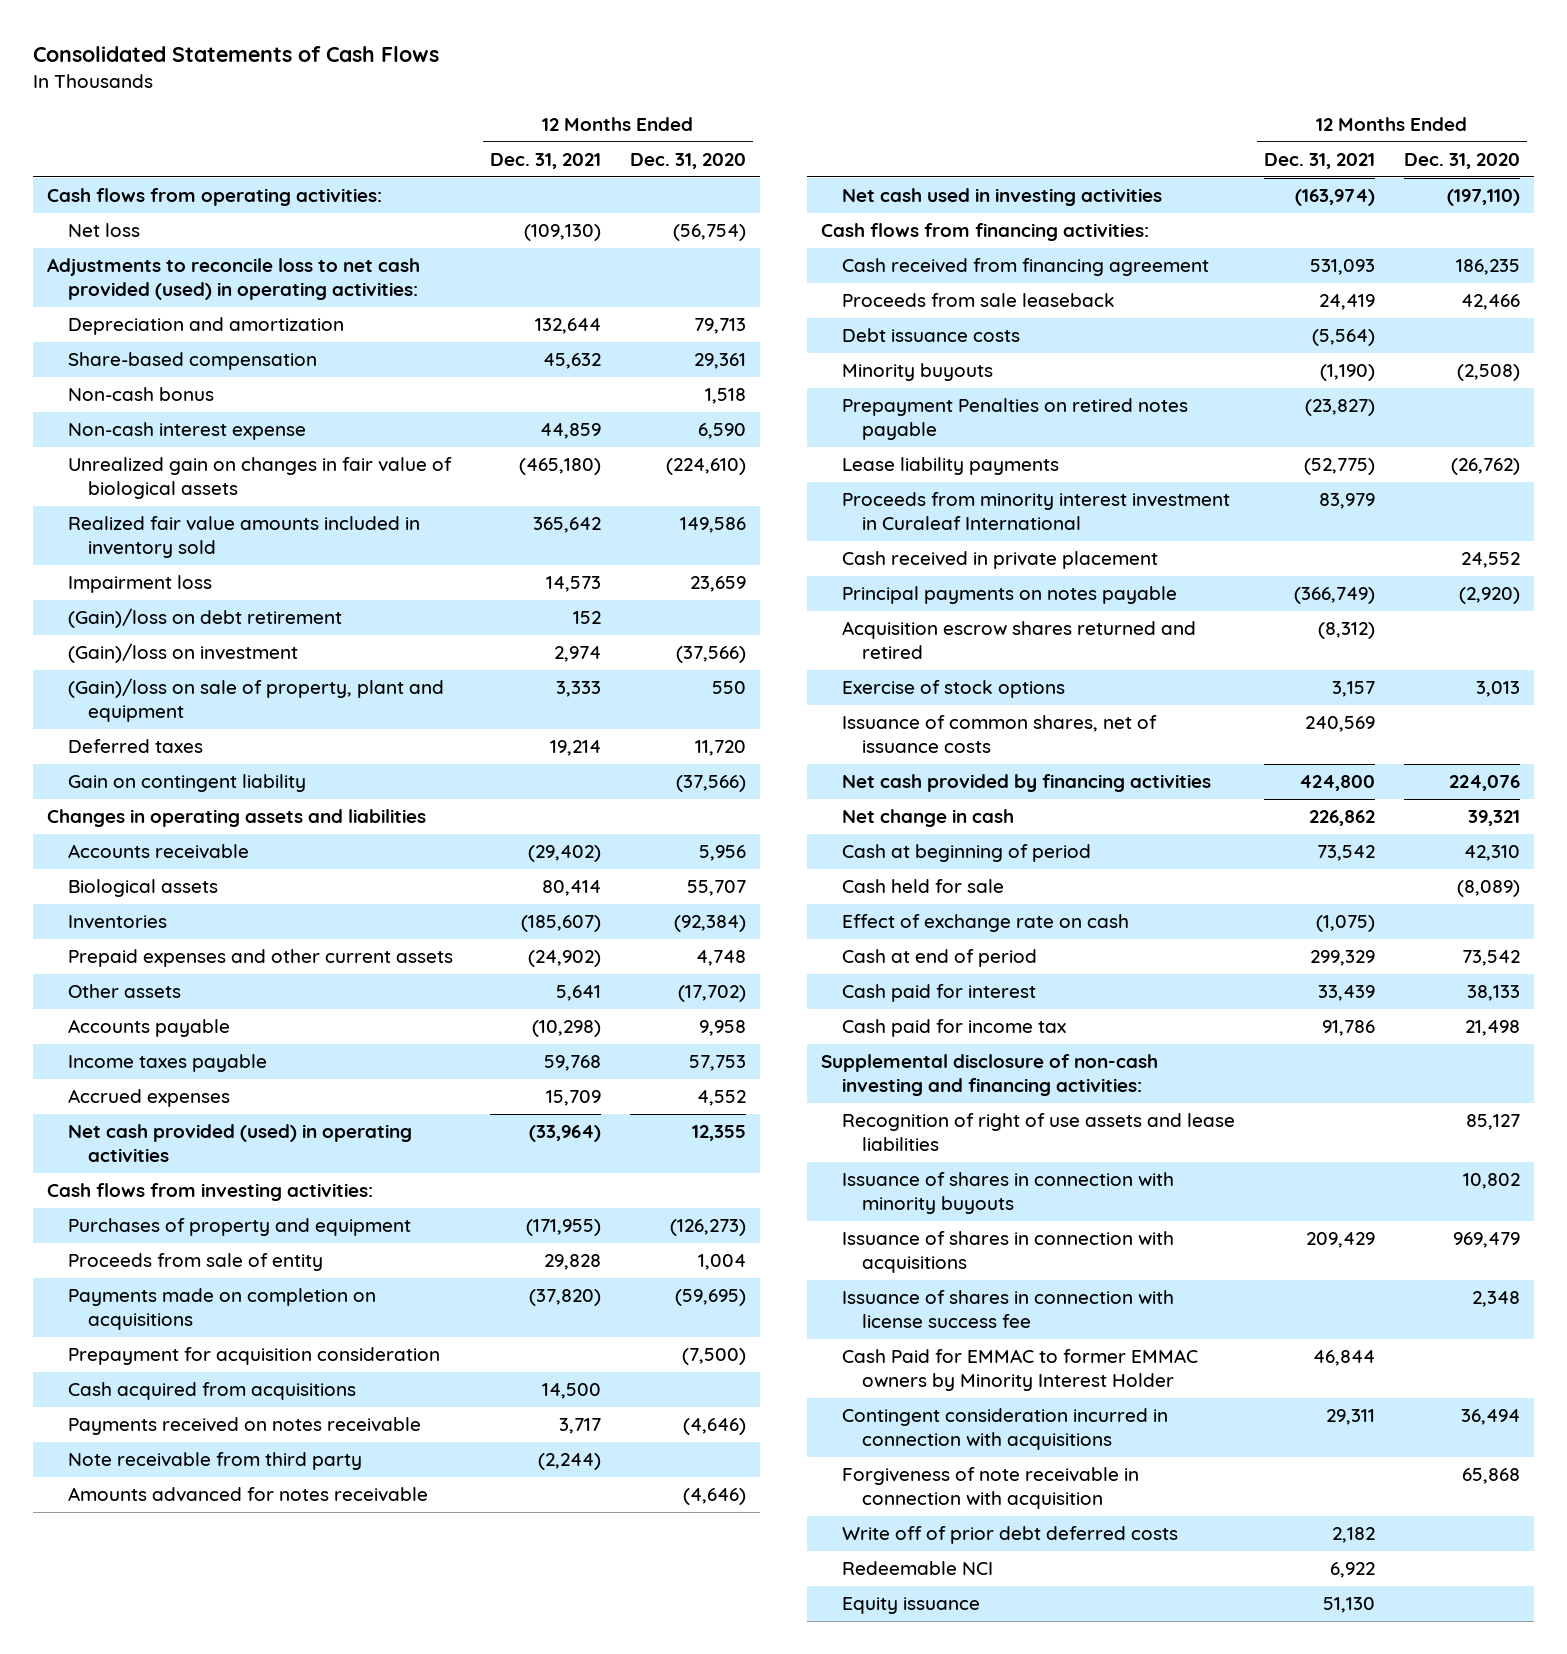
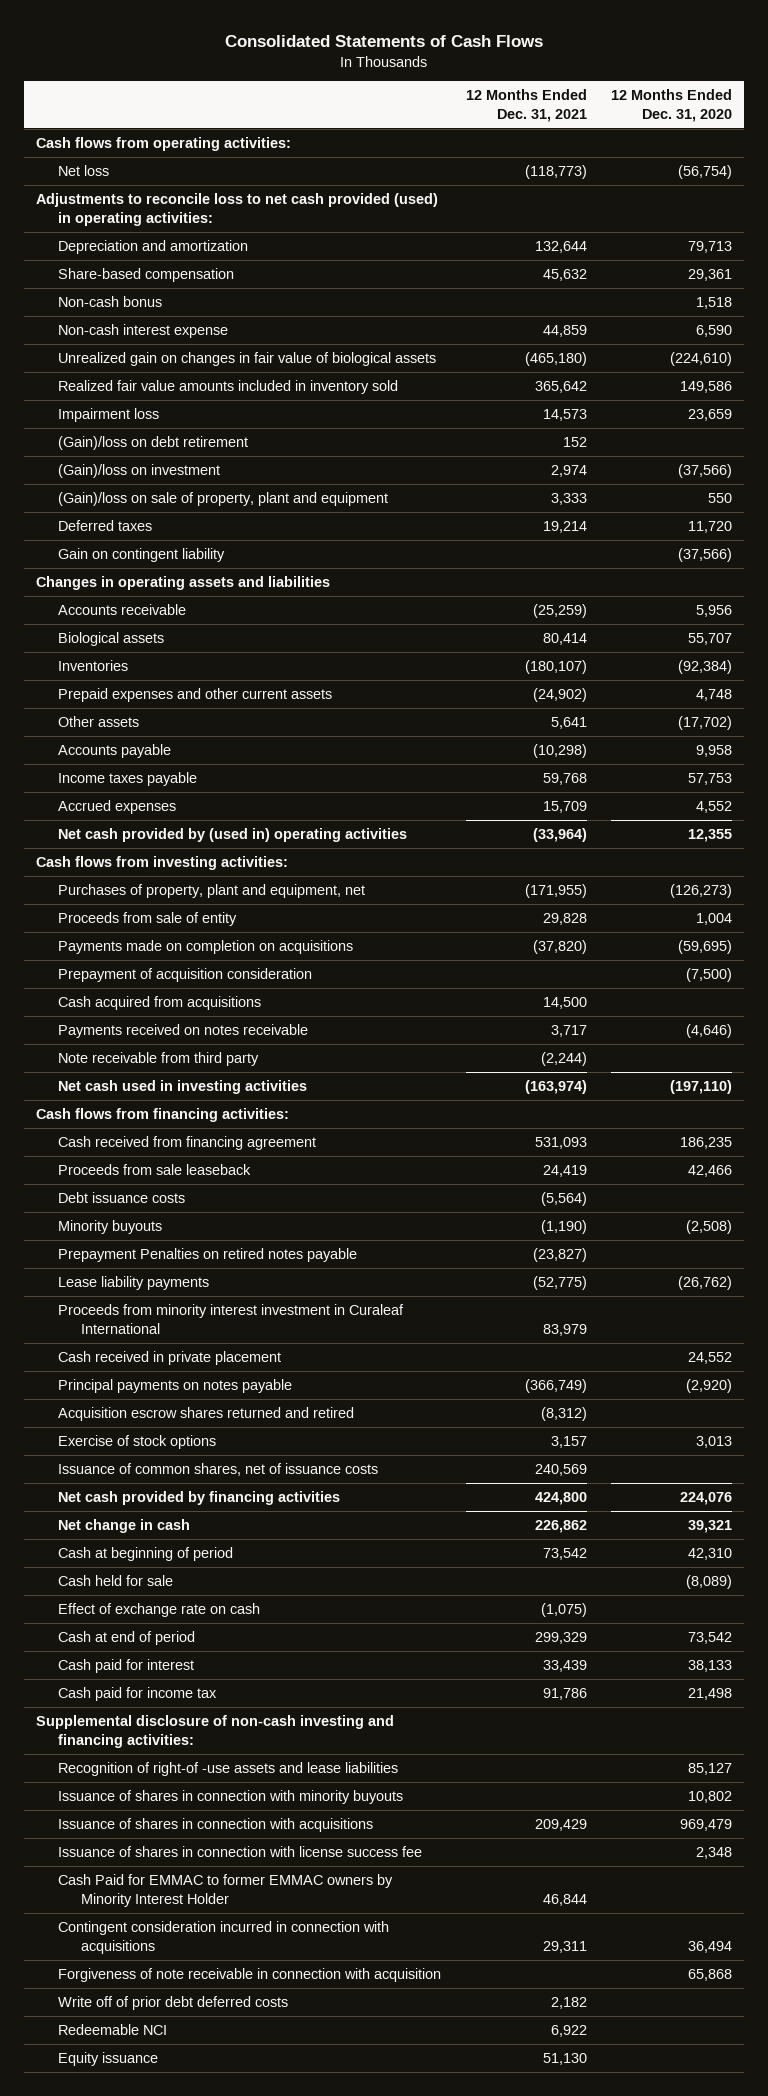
[523,224,601,242] (109,130) -> [524,165,587,180] (118,773)
[527,845,601,863] (29,402) -> [532,604,587,619] (25,259)
[520,915,601,933] (185,607) -> [524,660,587,675] (180,107)
[67,1124,412,1162] Net cash provided (used) in operating activities -> [58,828,408,843] Net cash provided by (used in) operating activities
[67,1218,411,1237] Purchases of property and equipment -> [58,884,366,899] Purchases of property, plant and equipment, net
[67,1347,440,1366] Prepayment for acquisition consideration -> [58,968,313,983] Prepayment of acquisition consideration
[67,1487,428,1503] Amounts advanced for notes receivable -> none
[841,1113,1235,1151] Recognition of right of use assets and lease liabilities -> [58,1762,399,1777] Recognition of right-of -use assets and lease liabilities

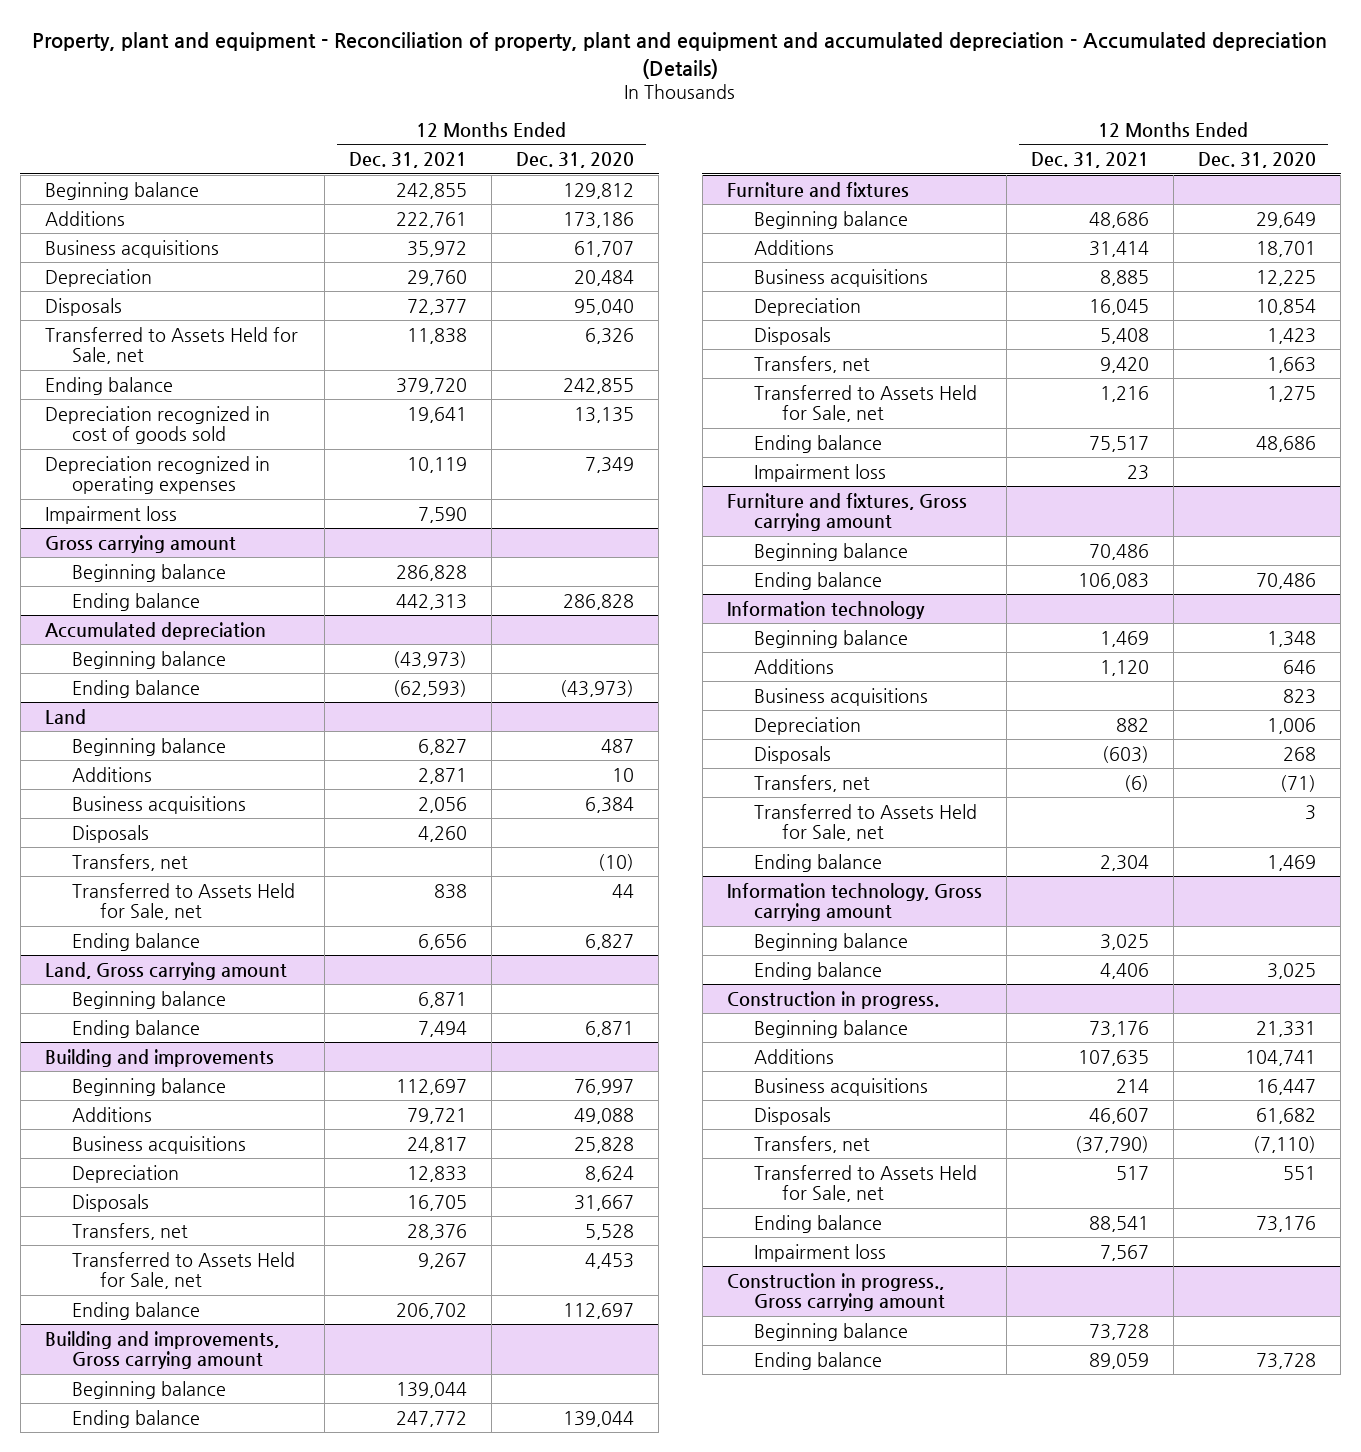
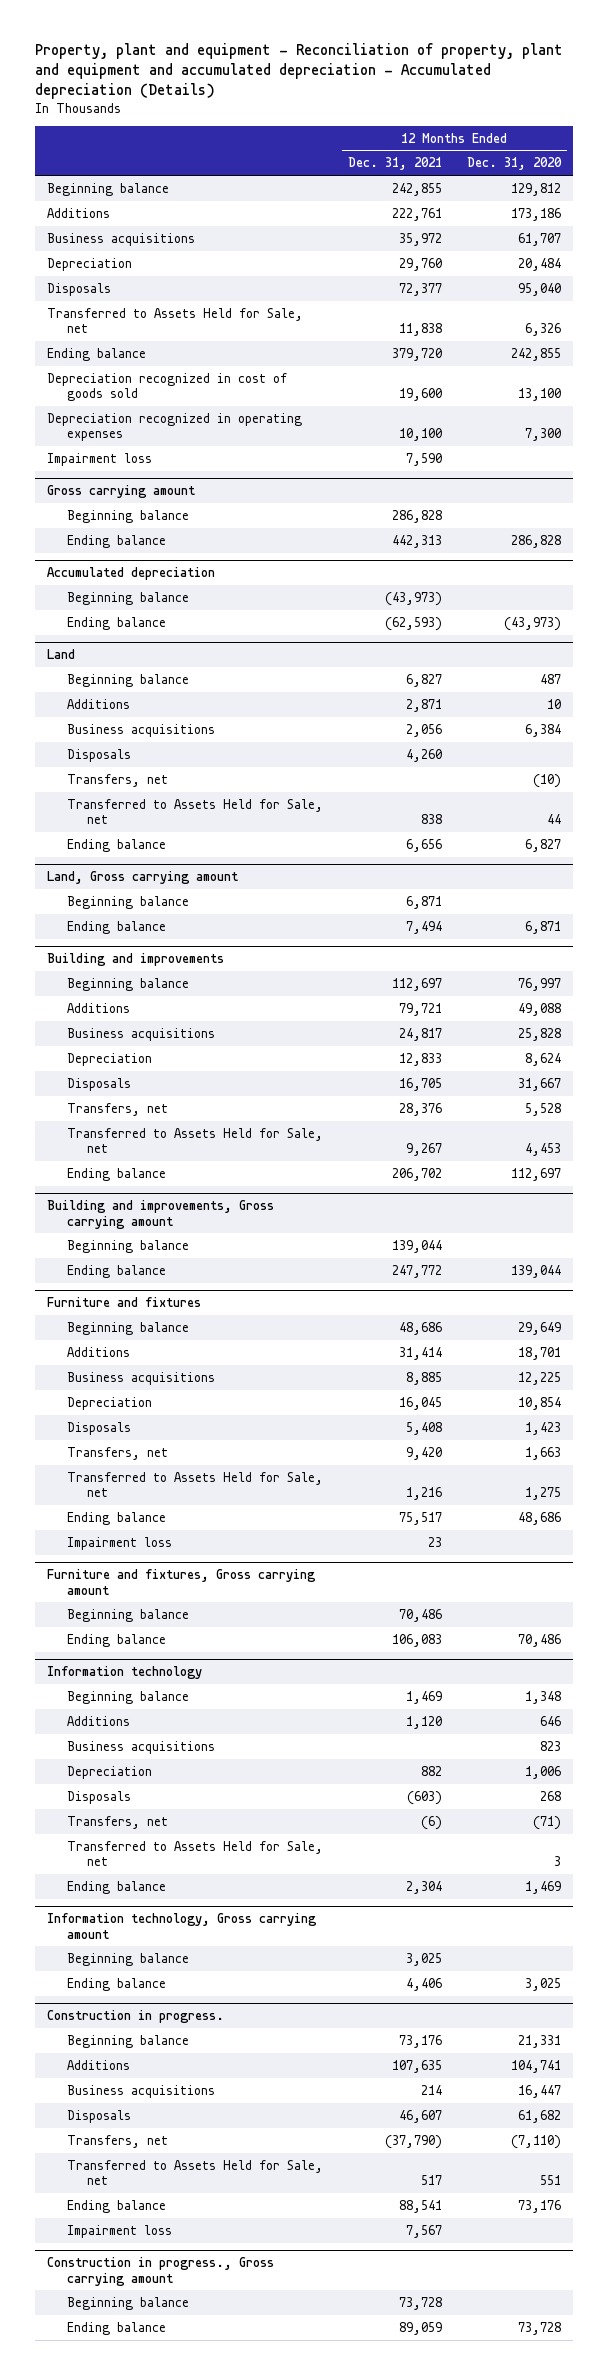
[406,406,467,423] 19,641 -> [398,387,442,401] 19,600
[574,406,635,423] 13,135 -> [517,387,561,401] 13,100
[406,456,467,473] 10,119 -> [398,427,442,441] 10,100
[585,456,635,473] 7,349 -> [524,427,561,441] 7,300

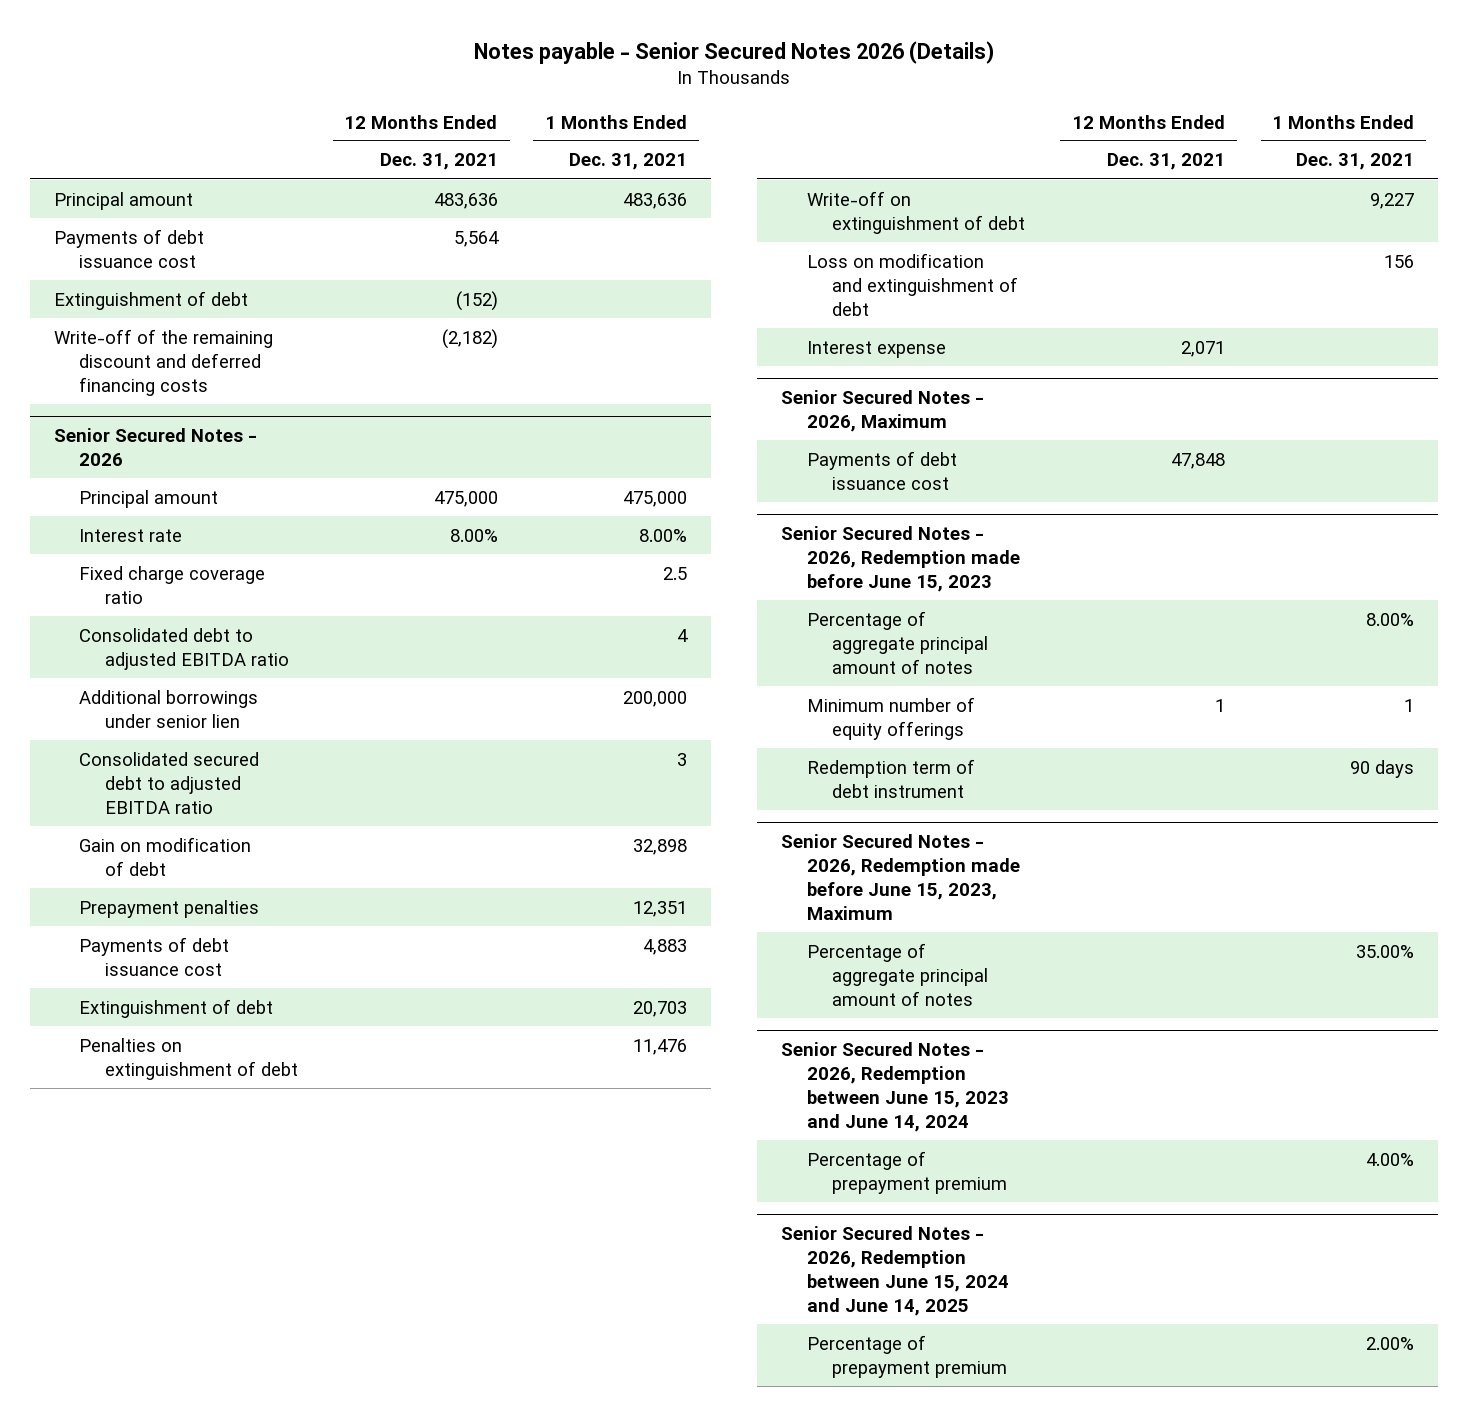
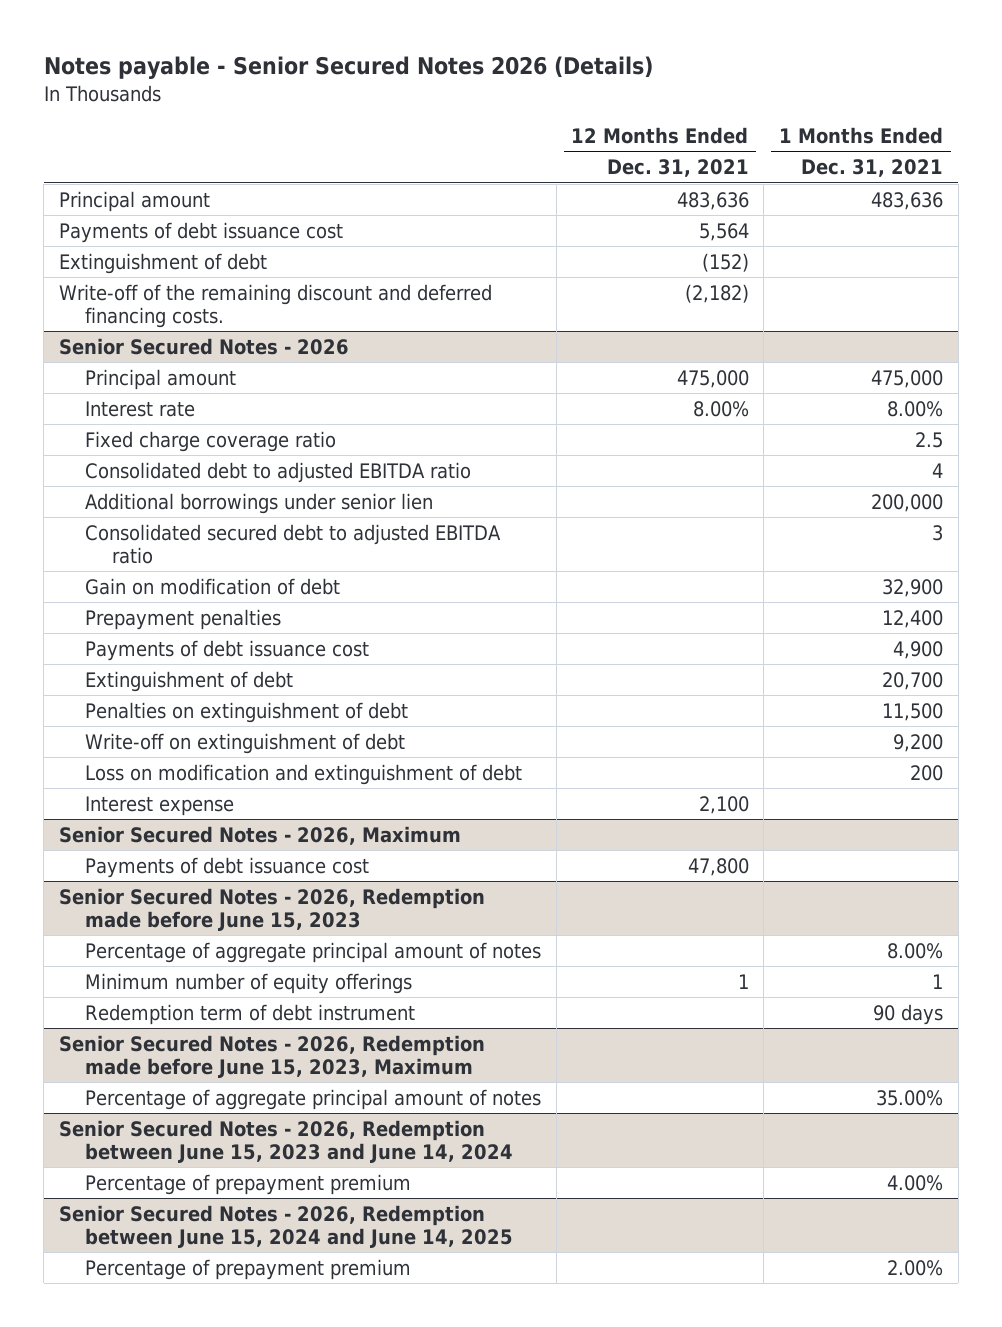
[53,328,273,396] Write-off of the remaining discount and deferred financing costs -> [58,283,492,329] Write-off of the remaining discount and deferred financing costs.
[633,838,688,855] 32,898 -> [881,578,943,597] 32,900
[633,900,688,917] 12,351 -> [881,609,943,628] 12,400
[643,938,688,955] 4,883 -> [892,640,943,659] 4,900
[633,1000,688,1017] 20,703 -> [881,671,943,690] 20,700
[633,1038,688,1055] 11,476 -> [881,702,943,721] 11,500
[1370,192,1415,209] 9,227 -> [892,733,943,752] 9,200
[1384,254,1415,268] 156 -> [909,764,943,781] 200
[1181,340,1226,357] 2,071 -> [698,795,749,814] 2,100
[1171,452,1226,469] 47,848 -> [687,857,749,876] 47,800

